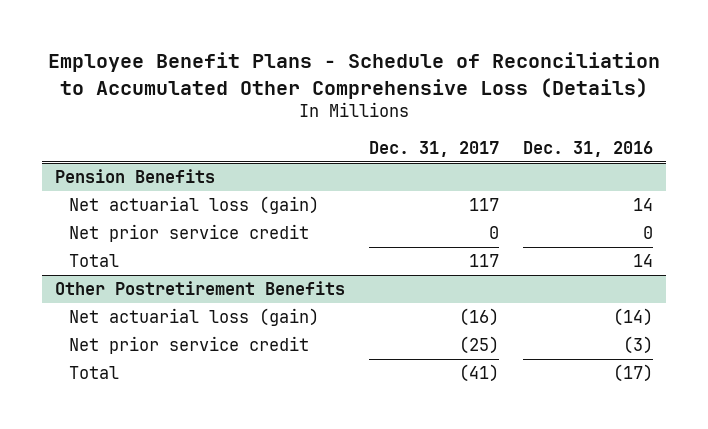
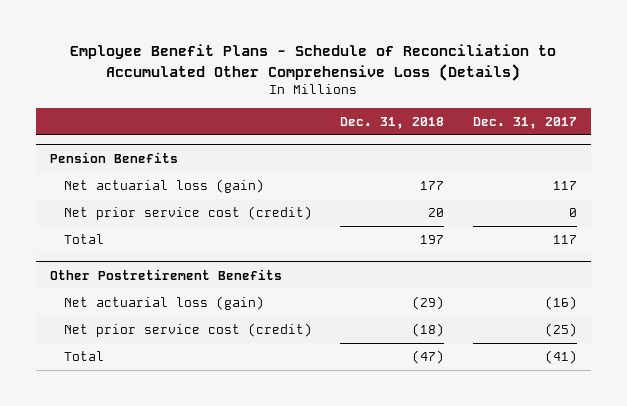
[523,140,654,157] Dec. 31, 2016 -> none
none -> [340,116,445,129] Dec. 31, 2018
[69,223,310,242] Net prior service credit -> [64,206,313,221] Net prior service cost (credit)
[69,335,310,354] Net prior service credit -> [64,323,313,338] Net prior service cost (credit)

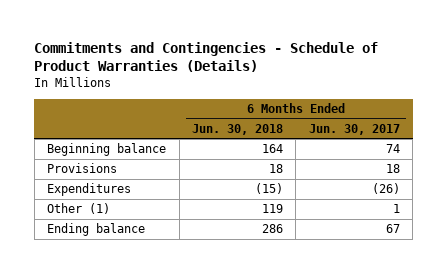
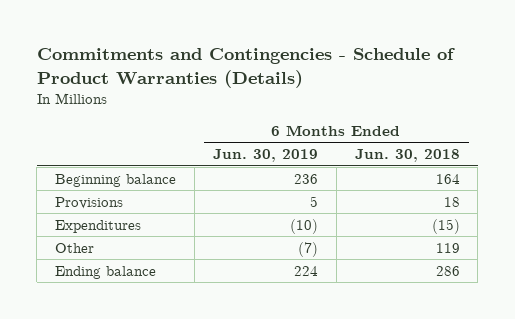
[308,123,400,135] Jun. 30, 2017 -> none
none -> [212,149,318,163] Jun. 30, 2019
[47,203,111,215] Other (1) -> [55,242,95,253] Other

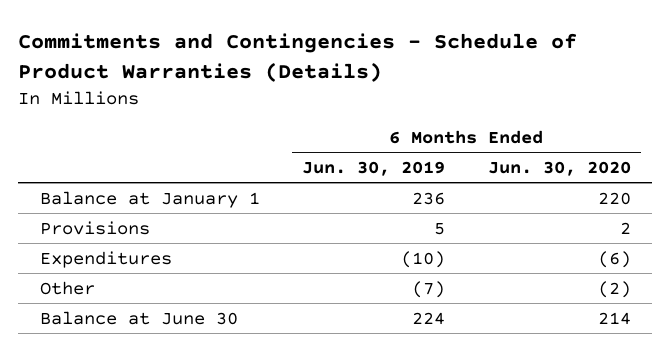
[354,149,460,163] Jun. 30, 2018 -> none
none -> [487,161,631,177] Jun. 30, 2020
[55,173,177,187] Beginning balance -> [39,190,260,208] Balance at January 1
[55,265,157,279] Ending balance -> [39,310,238,325] Balance at June 30

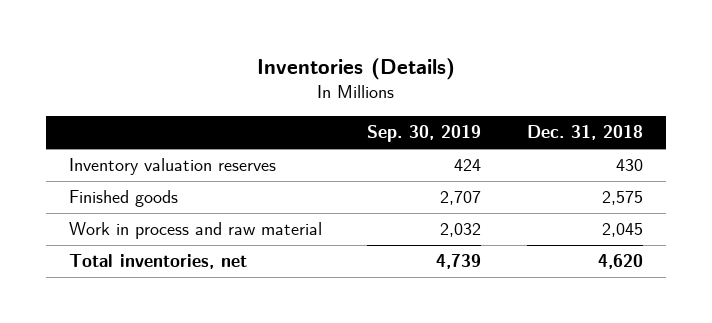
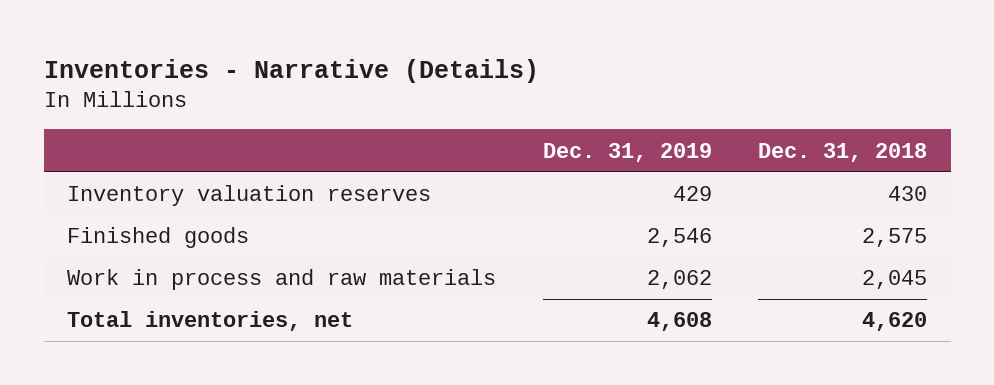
[256,57,455,80] Inventories (Details) -> [43,58,539,83] Inventories - Narrative (Details)
[367,125,482,143] Sep. 30, 2019 -> none
none -> [542,142,712,162] Dec. 31, 2019
[68,222,322,240] Work in process and raw material -> [67,269,497,291] Work in process and raw materials

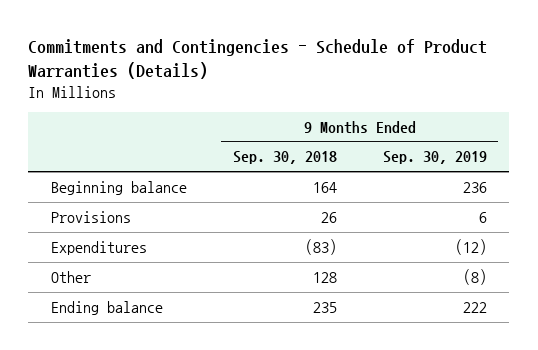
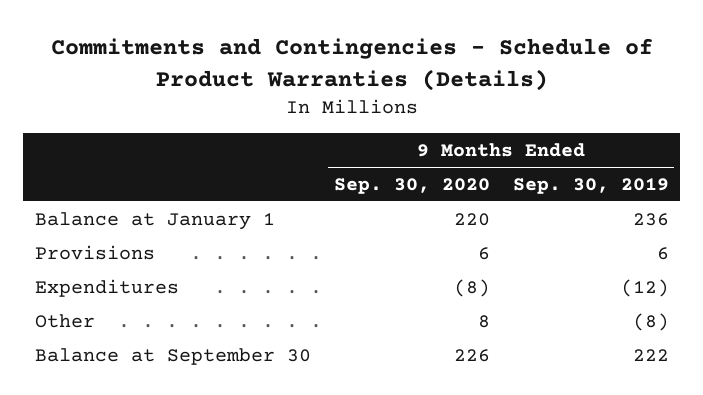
[232,151,337,165] Sep. 30, 2018 -> none
none -> [333,177,490,194] Sep. 30, 2020
[51,180,188,195] Beginning balance -> [34,211,275,230] Balance at January 1
[51,300,164,315] Ending balance -> [34,347,311,365] Balance at September 30

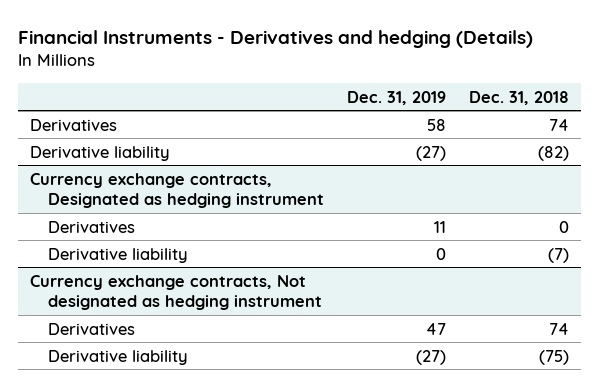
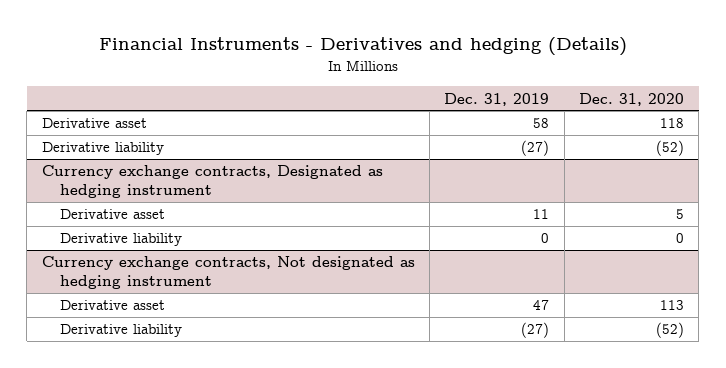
[469,90,570,105] Dec. 31, 2018 -> none
none -> [579,92,685,106] Dec. 31, 2020
[29,118,117,131] Derivatives -> [41,118,147,129] Derivative asset
[48,220,136,233] Derivatives -> [59,209,165,220] Derivative asset
[48,322,136,335] Derivatives -> [59,300,165,311] Derivative asset

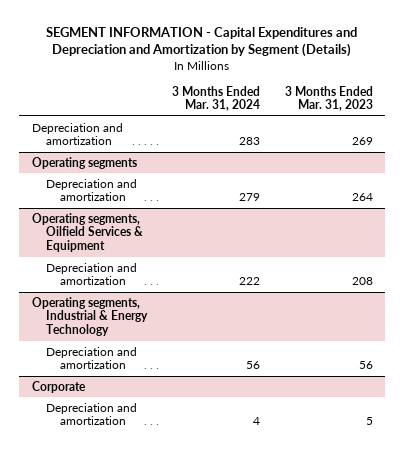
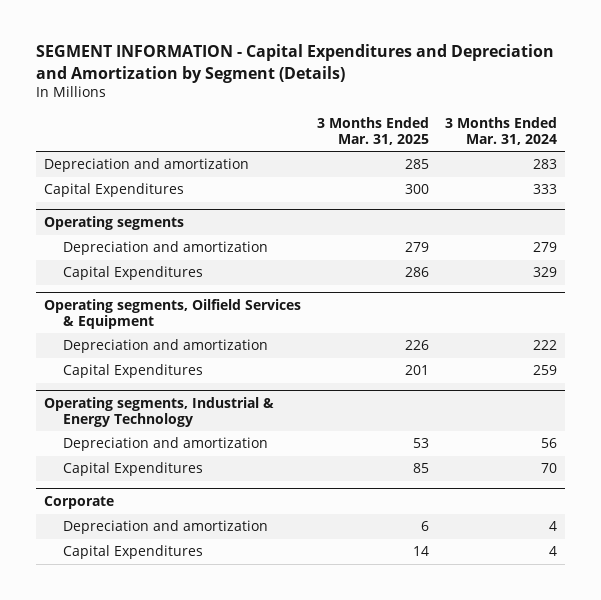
[284,85,373,112] 3 Months Ended Mar. 31, 2023 -> none
none -> [316,117,429,146] 3 Months Ended Mar. 31, 2025
none -> [43,183,184,198] Capital Expenditures
none -> [62,266,203,281] Capital Expenditures
none -> [62,364,203,379] Capital Expenditures
none -> [62,462,203,477] Capital Expenditures
none -> [62,545,203,560] Capital Expenditures

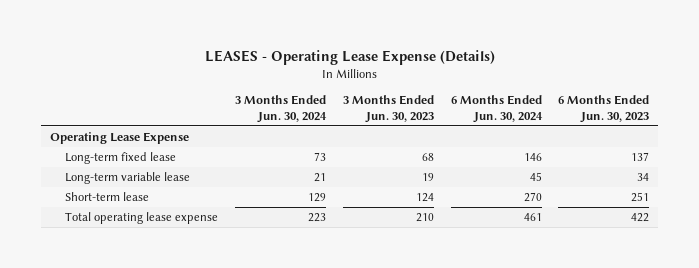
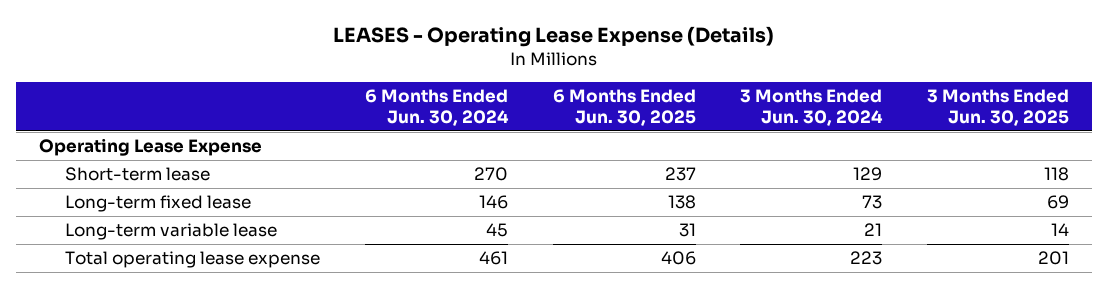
[342,95,434,123] 3 Months Ended Jun. 30, 2023 -> none
[558,95,650,123] 6 Months Ended Jun. 30, 2023 -> none
none -> [552,88,696,127] 6 Months Ended Jun. 30, 2025
none -> [927,88,1070,127] 3 Months Ended Jun. 30, 2025
[65,192,150,202] Short-term lease -> [65,166,211,181] Short-term lease

